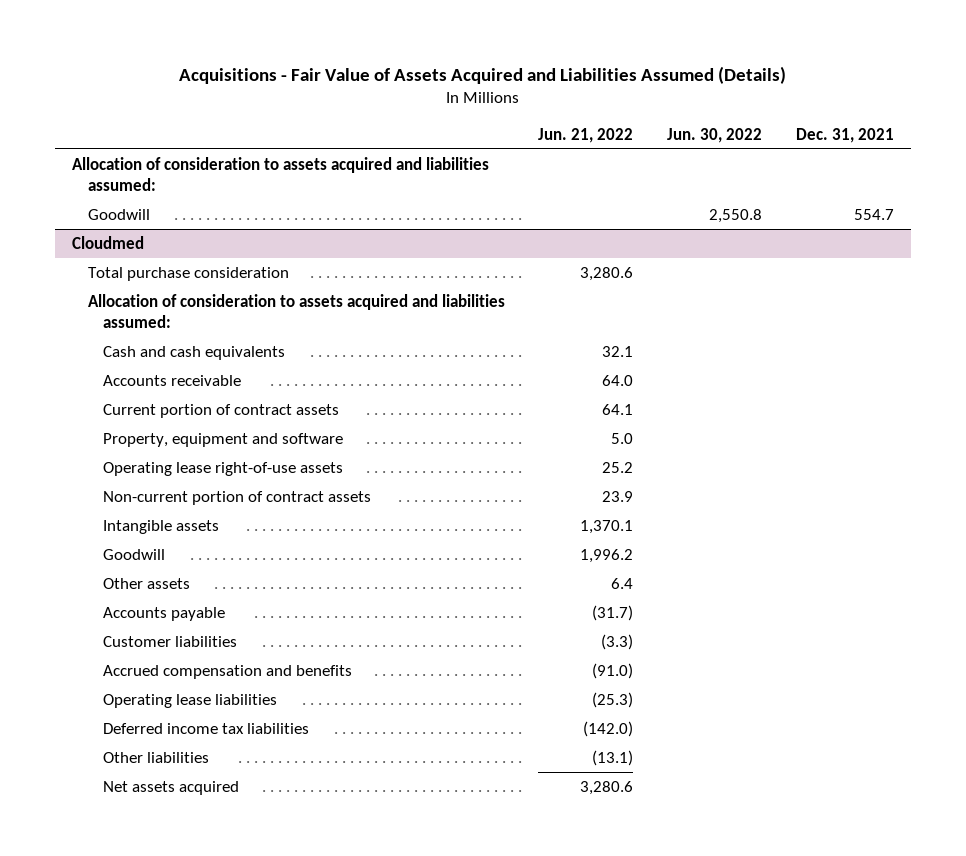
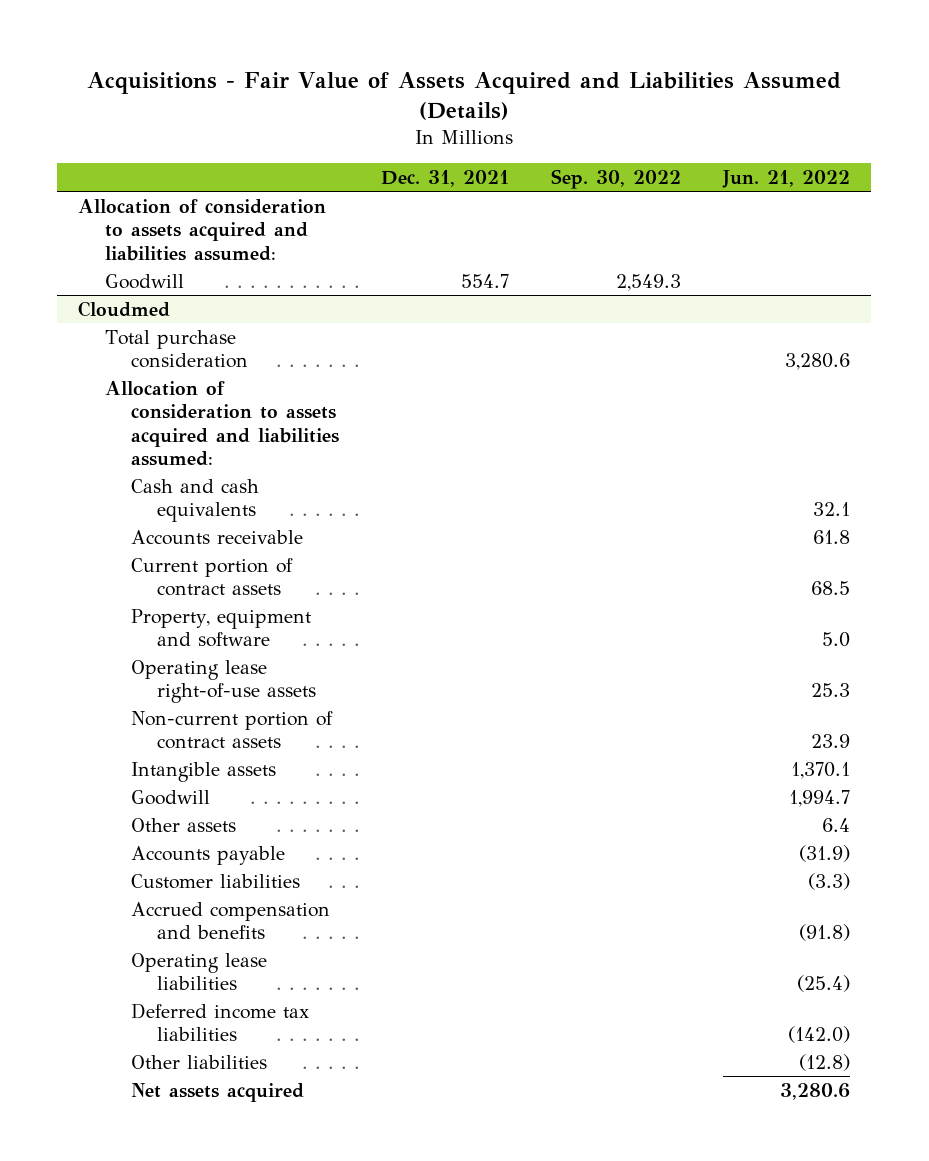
[667,127,763,143] Jun. 30, 2022 -> none
none -> [551,169,682,190] Sep. 30, 2022
[602,374,634,386] 64.0 -> [813,529,851,544] 61.8
[602,403,634,415] 64.1 -> [811,581,851,596] 68.5
[602,461,634,473] 25.2 -> [811,683,851,698] 25.3
[580,548,634,563] 1,996.2 -> [789,789,851,807] 1,994.7
[592,604,634,621] (31.7) -> [799,844,851,862] (31.9)
[592,662,634,679] (91.0) -> [799,924,851,942] (91.8)
[592,691,634,708] (25.3) -> [797,975,851,993] (25.4)
[592,749,634,766] (13.1) -> [799,1053,851,1071] (12.8)

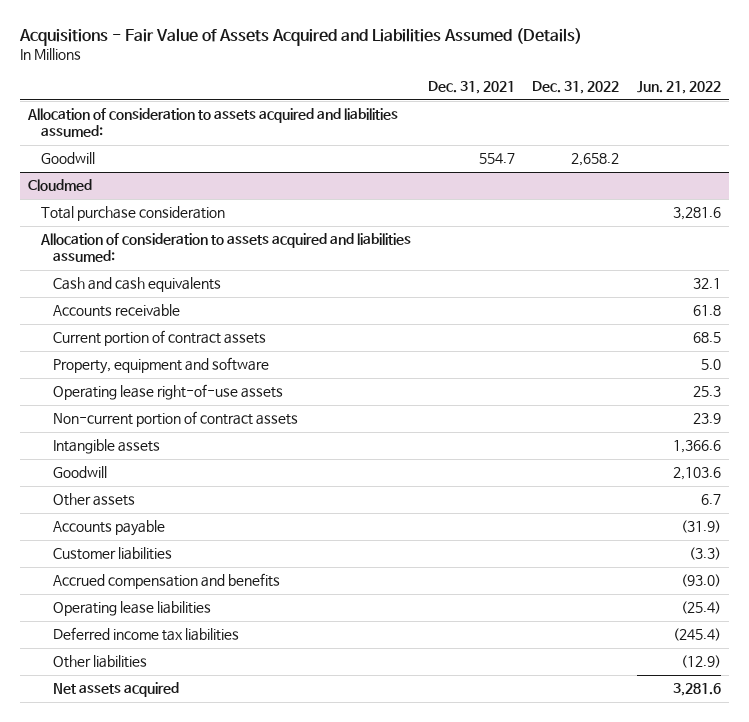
[551,169,682,190] Sep. 30, 2022 -> none
none -> [532,81,620,95] Dec. 31, 2022
[785,353,851,371] 3,280.6 -> [672,207,721,221] 3,281.6
[791,761,851,779] 1,370.1 -> [672,440,721,454] 1,366.6
[789,789,851,807] 1,994.7 -> [672,467,721,481] 2,103.6
[822,817,851,832] 6.4 -> [700,494,721,506] 6.7
[799,924,851,942] (91.8) -> [680,574,721,588] (93.0)
[788,1026,851,1044] (142.0) -> [672,628,721,642] (245.4)
[799,1053,851,1071] (12.8) -> [680,655,721,669] (12.9)
[780,1082,851,1100] 3,280.6 -> [672,683,721,697] 3,281.6

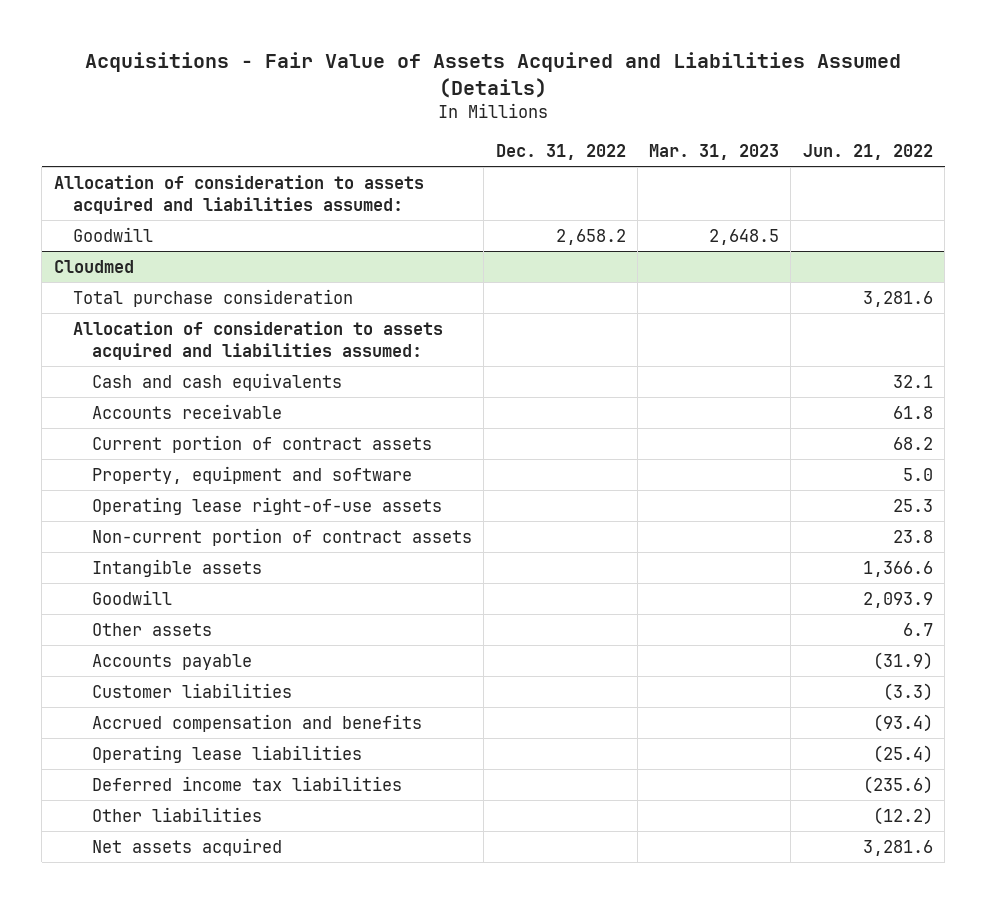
[428,81,516,95] Dec. 31, 2021 -> none
none -> [649,143,780,160] Mar. 31, 2023
[692,332,721,344] 68.5 -> [892,436,933,450] 68.2
[692,413,721,425] 23.9 -> [892,529,933,543] 23.8
[672,467,721,481] 2,103.6 -> [862,591,933,608] 2,093.9
[680,574,721,588] (93.0) -> [872,713,933,732] (93.4)
[672,628,721,642] (245.4) -> [862,775,933,794] (235.6)
[680,655,721,669] (12.9) -> [872,806,933,825] (12.2)

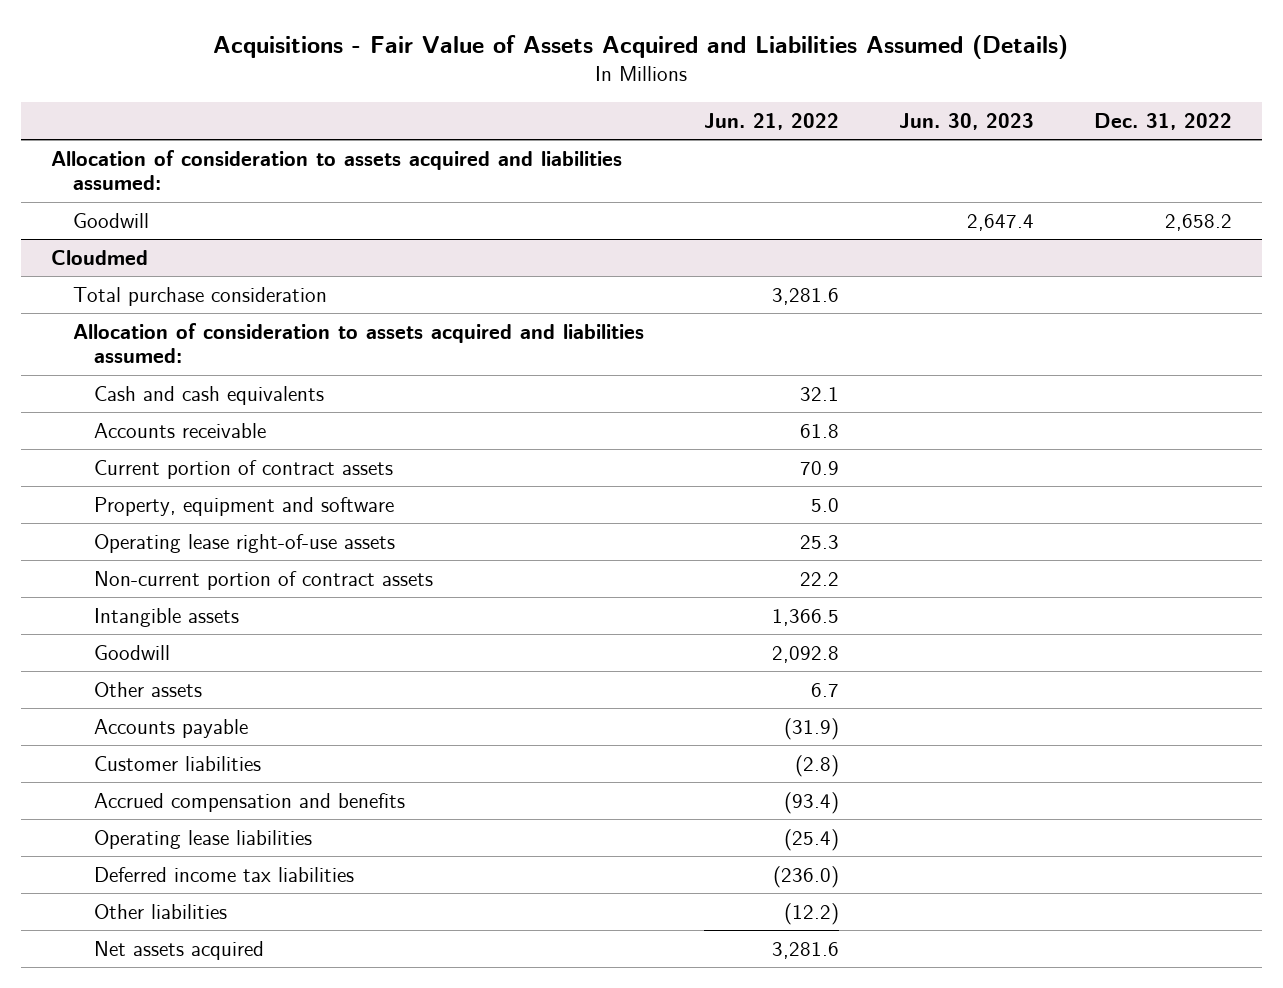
[649,143,780,160] Mar. 31, 2023 -> none
none -> [898,112,1034,130] Jun. 30, 2023
[892,436,933,450] 68.2 -> [799,461,839,476] 70.9
[892,529,933,543] 23.8 -> [799,572,839,587] 22.2
[862,560,933,577] 1,366.6 -> [771,609,839,627] 1,366.5
[862,591,933,608] 2,093.9 -> [771,646,839,664] 2,092.8
[882,682,933,701] (3.3) -> [794,755,839,778] (2.8)
[862,775,933,794] (235.6) -> [772,866,839,889] (236.0)

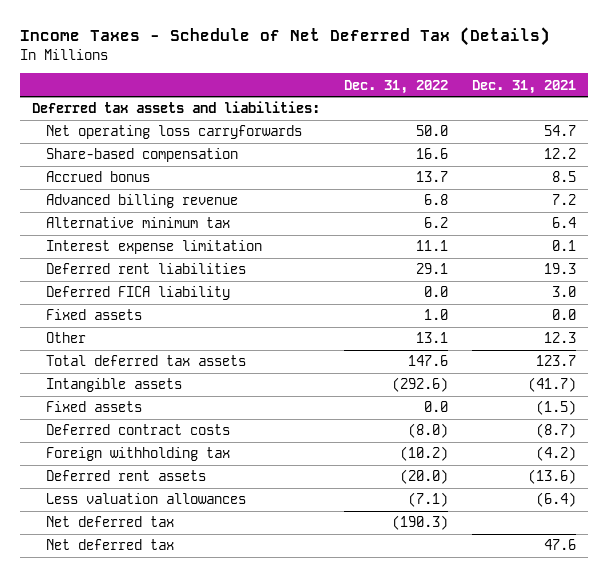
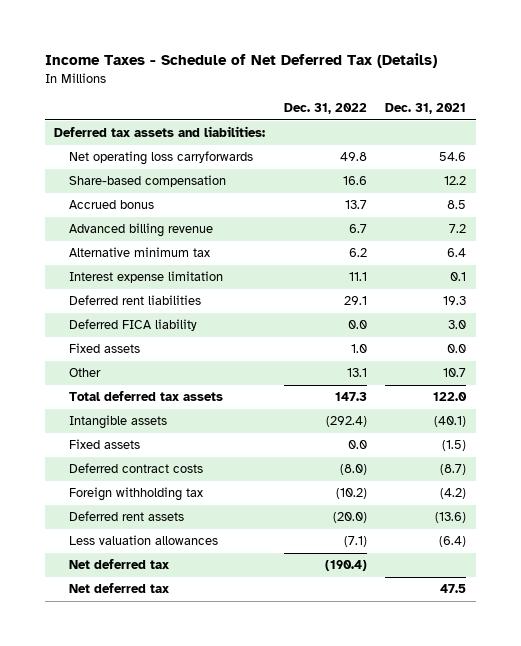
[416,125,449,137] 50.0 -> [339,152,367,162] 49.8
[544,125,577,137] 54.7 -> [439,152,467,162] 54.6
[424,194,449,206] 6.8 -> [348,224,367,234] 6.7
[544,332,577,344] 12.3 -> [443,368,467,378] 10.7
[408,355,449,367] 147.6 -> [334,392,367,402] 147.3
[536,355,577,367] 123.7 -> [433,392,468,402] 122.0
[392,377,449,393] (292.6) -> [325,416,367,428] (292.4)
[528,377,577,393] (41.7) -> [434,416,467,428] (40.1)
[392,515,449,531] (190.3) -> [324,560,367,572] (190.4)
[544,539,577,551] 47.6 -> [440,584,467,594] 47.5

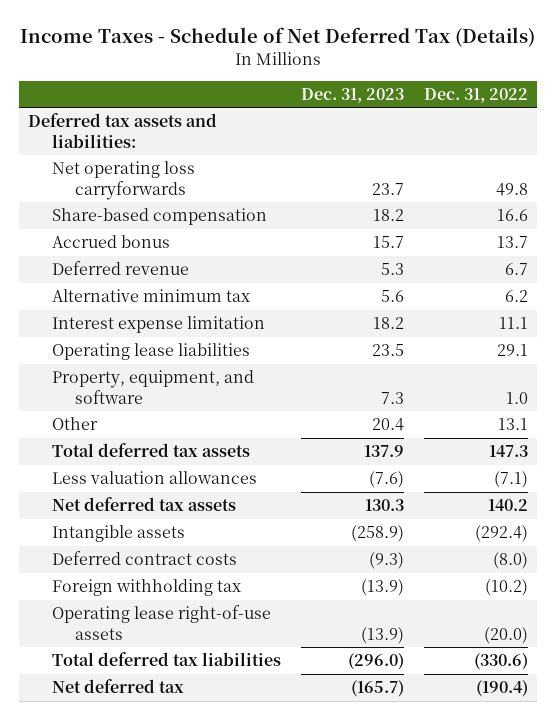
[385,103,467,115] Dec. 31, 2021 -> none
none -> [300,87,404,103] Dec. 31, 2023
[68,223,213,238] Advanced billing revenue -> none
none -> [51,261,189,276] Deferred revenue
[68,319,197,332] Deferred FICA liability -> none
[68,295,201,306] Deferred rent liabilities -> [51,343,250,361] Operating lease liabilities
[68,343,140,354] Fixed assets -> [51,370,254,404] Property, equipment, and software
[68,535,218,546] Less valuation allowances -> [51,471,257,485] Less valuation allowances
none -> [51,497,236,512] Net deferred tax assets
[68,439,140,450] Fixed assets -> none
[68,511,184,522] Deferred rent assets -> none
none -> [51,605,271,640] Operating lease right-of-use assets
none -> [51,652,281,667] Total deferred tax liabilities
[68,583,169,594] Net deferred tax -> none

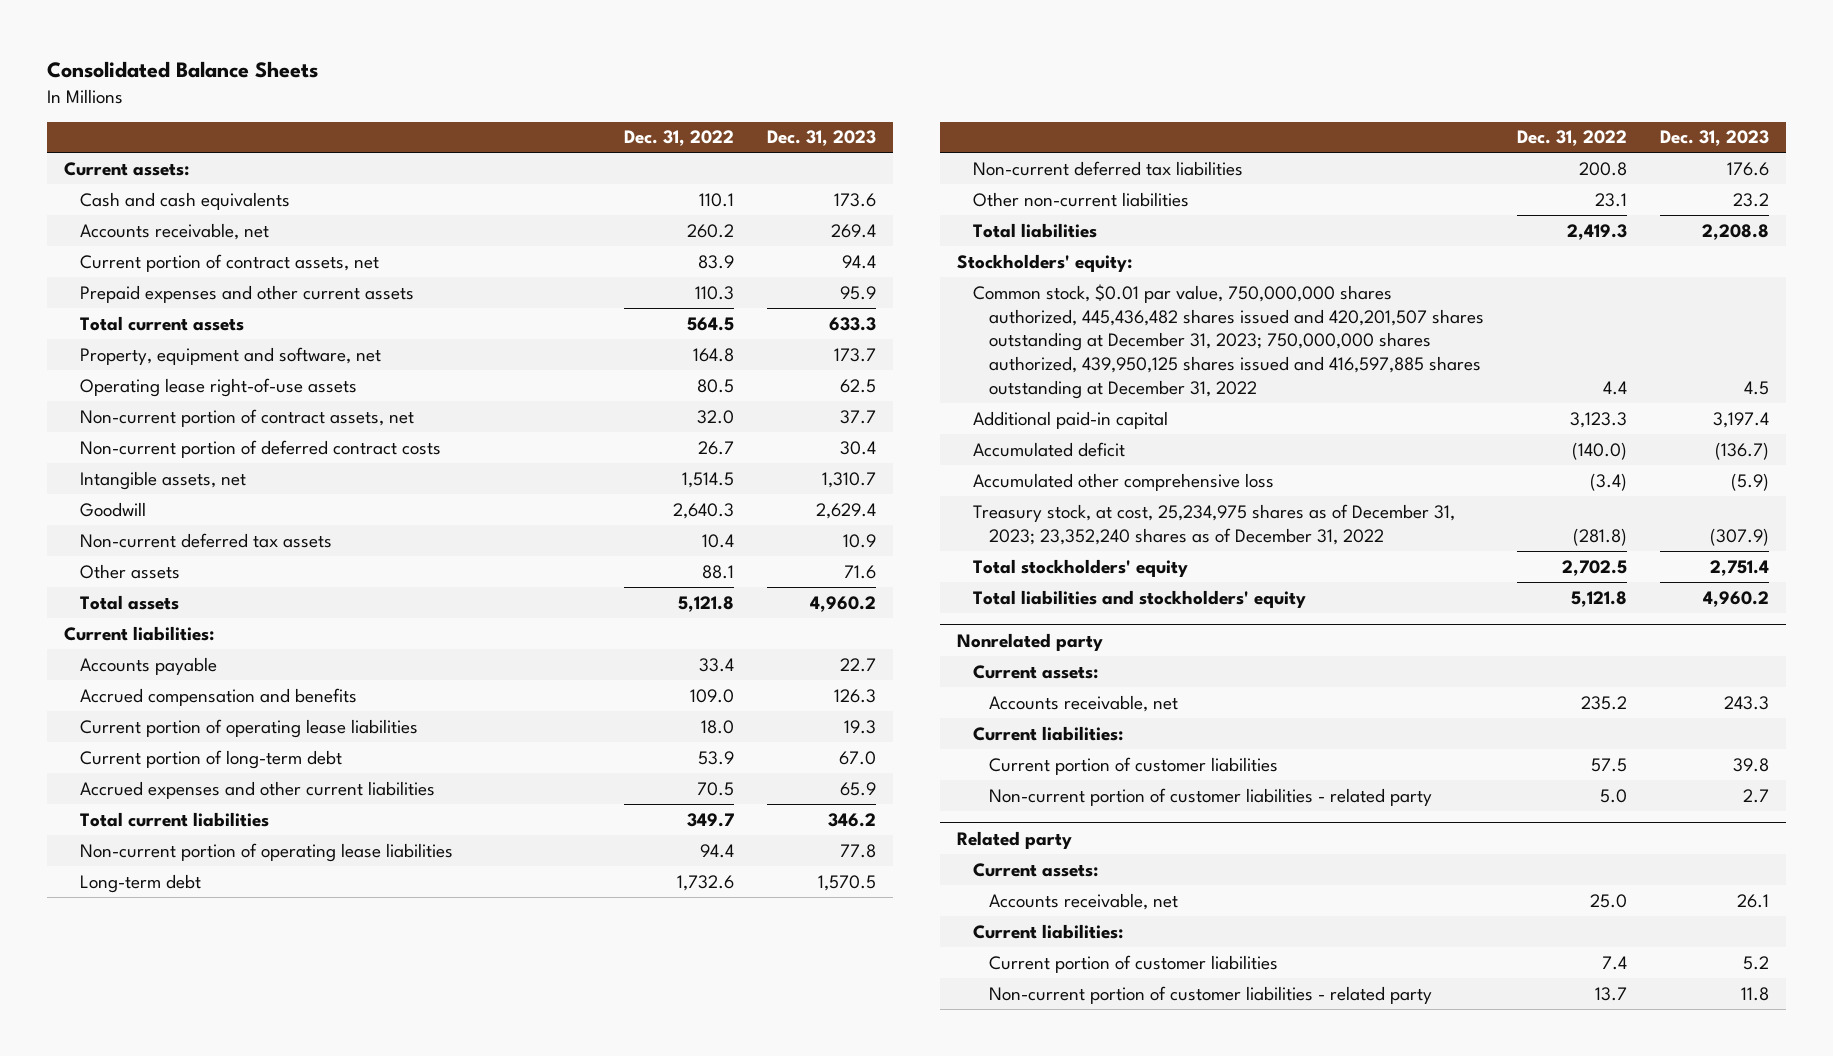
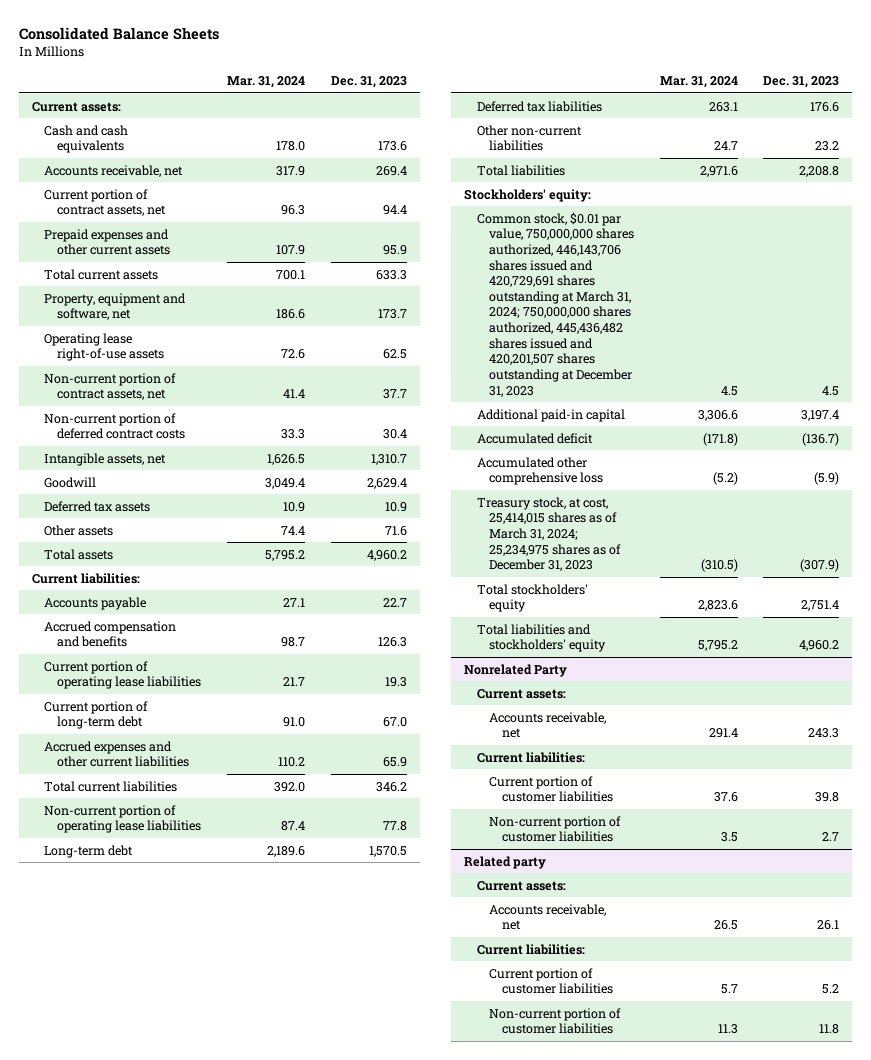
[623,130,734,147] Dec. 31, 2022 -> none
none -> [227,76,306,89] Mar. 31, 2024
[79,532,332,548] Non-current deferred tax assets -> [44,500,151,512] Deferred tax assets
[972,160,1243,176] Non-current deferred tax liabilities -> [476,100,602,112] Deferred tax liabilities
[972,283,1484,400] Common stock, $0.01 par value, 750,000,000 shares authorized, 445,436,482 shares issued and 420,201,507 shares outstanding at December 31, 2023; 750,000,000 shares authorized, 439,950,125 shares issued and 416,597,885 shares outstanding at December 31, 2022 -> [476,211,635,397] Common stock, $0.01 par value, 750,000,000 shares authorized, 446,143,706 shares issued and 420,729,691 shares outstanding at March 31, 2024; 750,000,000 shares authorized, 445,436,482 shares issued and 420,201,507 shares outstanding at December 31, 2023
[972,503,1455,545] Treasury stock, at cost, 25,234,975 shares as of December 31, 2023; 23,352,240 shares as of December 31, 2022 -> [476,496,622,572] Treasury stock, at cost, 25,414,015 shares as of March 31, 2024; 25,234,975 shares as of December 31, 2023
[957,632,1104,651] Nonrelated party -> [464,663,568,677] Nonrelated Party
[988,787,1432,806] Non-current portion of customer liabilities - related party -> [489,815,622,843] Non-current portion of customer liabilities
[988,985,1432,1004] Non-current portion of customer liabilities - related party -> [489,1007,622,1035] Non-current portion of customer liabilities

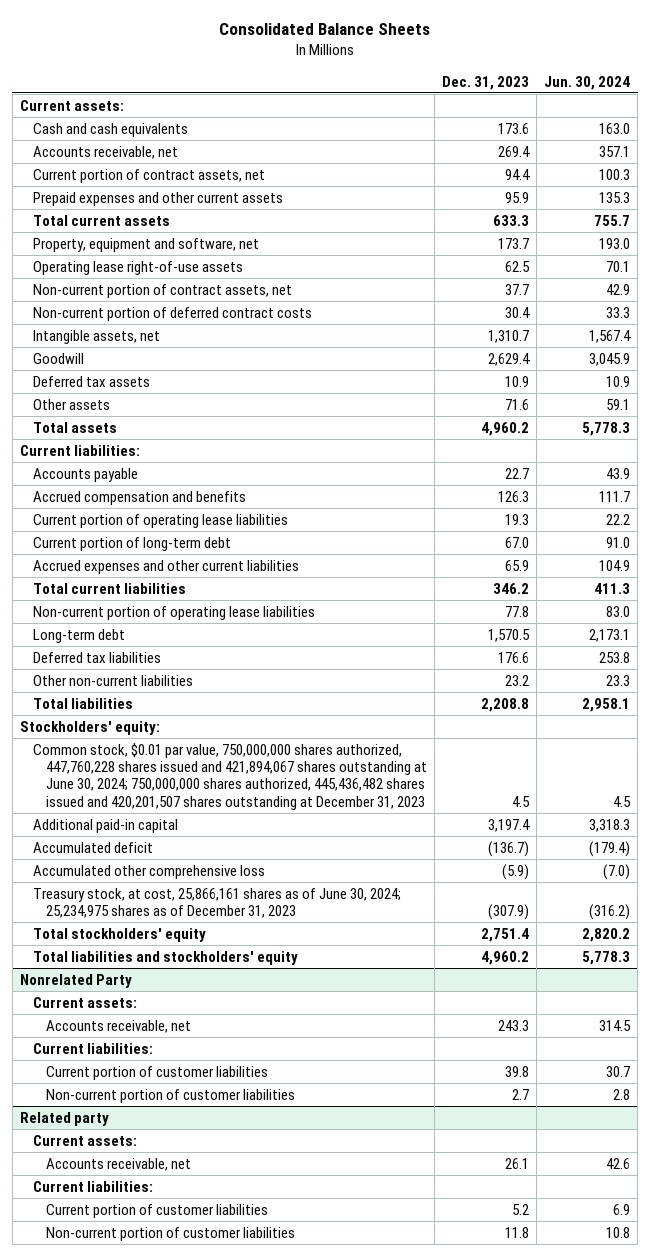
[227,76,306,89] Mar. 31, 2024 -> none
none -> [544,75,631,90] Jun. 30, 2024
[476,211,635,397] Common stock, $0.01 par value, 750,000,000 shares authorized, 446,143,706 shares issued and 420,729,691 shares outstanding at March 31, 2024; 750,000,000 shares authorized, 445,436,482 shares issued and 420,201,507 shares outstanding at December 31, 2023 -> [32,742,427,810] Common stock, $0.01 par value, 750,000,000 shares authorized, 447,760,228 shares issued and 421,894,067 shares outstanding at June 30, 2024; 750,000,000 shares authorized, 445,436,482 shares issued and 420,201,507 shares outstanding at December 31, 2023
[476,496,622,572] Treasury stock, at cost, 25,414,015 shares as of March 31, 2024; 25,234,975 shares as of December 31, 2023 -> [32,887,401,918] Treasury stock, at cost, 25,866,161 shares as of June 30, 2024; 25,234,975 shares as of December 31, 2023

